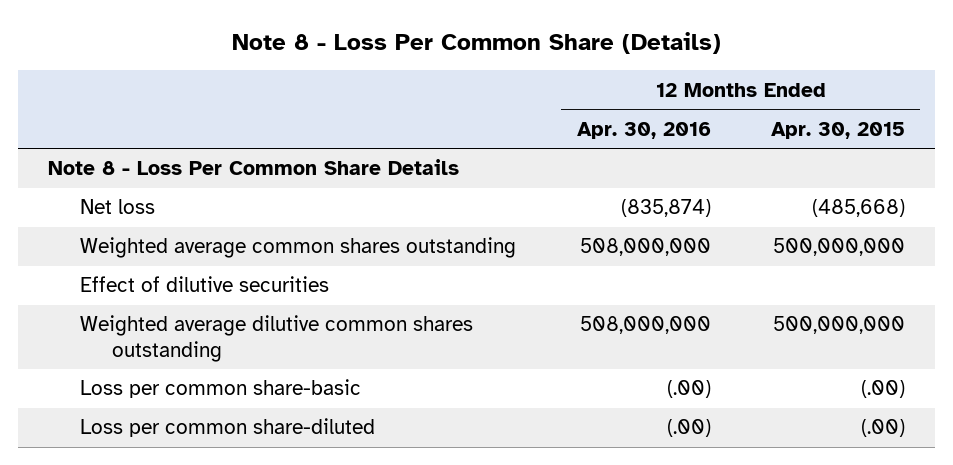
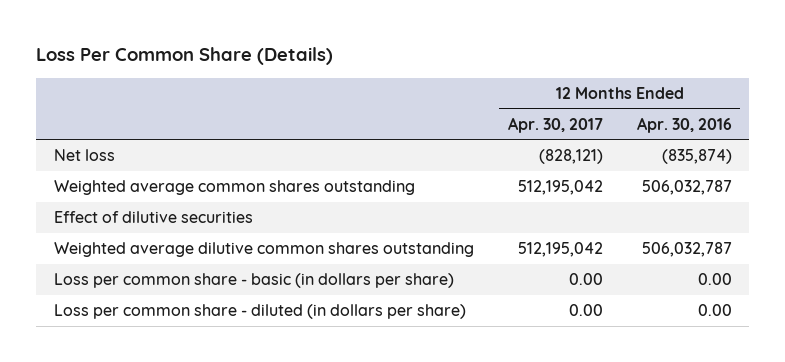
[231,31,721,54] Note 8 - Loss Per Common Share (Details) -> [36,47,334,66] Loss Per Common Share (Details)
[771,121,906,139] Apr. 30, 2015 -> none
none -> [507,116,603,133] Apr. 30, 2017
[48,159,460,176] Note 8 - Loss Per Common Share Details -> none
[579,238,711,257] 508,000,000 -> [641,180,732,196] 506,032,787
[579,316,711,335] 508,000,000 -> [641,242,732,258] 506,032,787
[80,379,362,399] Loss per common share-basic -> [53,273,454,289] Loss per common share - basic (in dollars per share)
[666,380,711,399] (.00) -> [697,273,732,286] 0.00
[80,418,376,438] Loss per common share-diluted -> [53,304,466,320] Loss per common share - diluted (in dollars per share)
[666,419,711,438] (.00) -> [697,304,732,317] 0.00

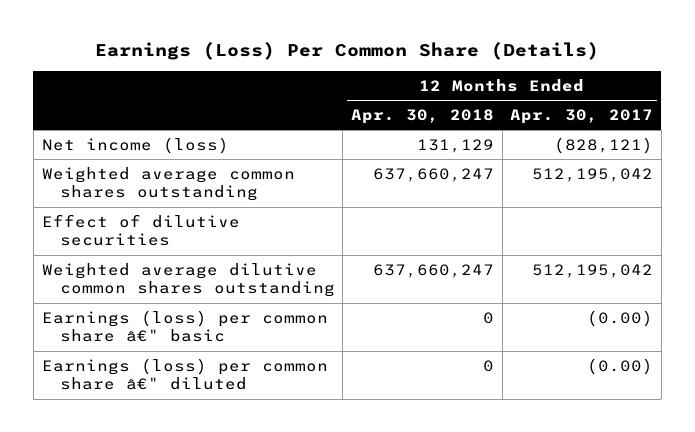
[36,47,334,66] Loss Per Common Share (Details) -> [95,42,600,61] Earnings (Loss) Per Common Share (Details)
[636,116,732,133] Apr. 30, 2016 -> none
none -> [350,108,494,124] Apr. 30, 2018
[53,149,115,162] Net loss -> [41,136,229,154] Net income (loss)
[53,273,454,289] Loss per common share - basic (in dollars per share) -> [41,309,328,343] Earnings (loss) per common share â€" basic
[568,273,603,286] 0.00 -> [587,309,654,327] (0.00)
[53,304,466,320] Loss per common share - diluted (in dollars per share) -> [41,357,328,391] Earnings (loss) per common share â€" diluted
[568,304,603,317] 0.00 -> [587,357,654,375] (0.00)

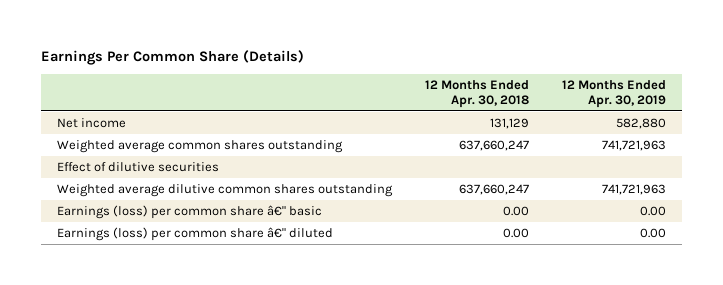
[95,42,600,61] Earnings (Loss) Per Common Share (Details) -> [41,49,305,65] Earnings Per Common Share (Details)
[510,108,654,124] Apr. 30, 2017 -> none
none -> [561,79,666,108] 12 Months Ended Apr. 30, 2019
[41,136,229,154] Net income (loss) -> [57,118,127,129] Net income
[482,311,494,324] 0 -> [503,206,530,217] 0.00
[482,359,494,372] 0 -> [503,228,530,239] 0.00

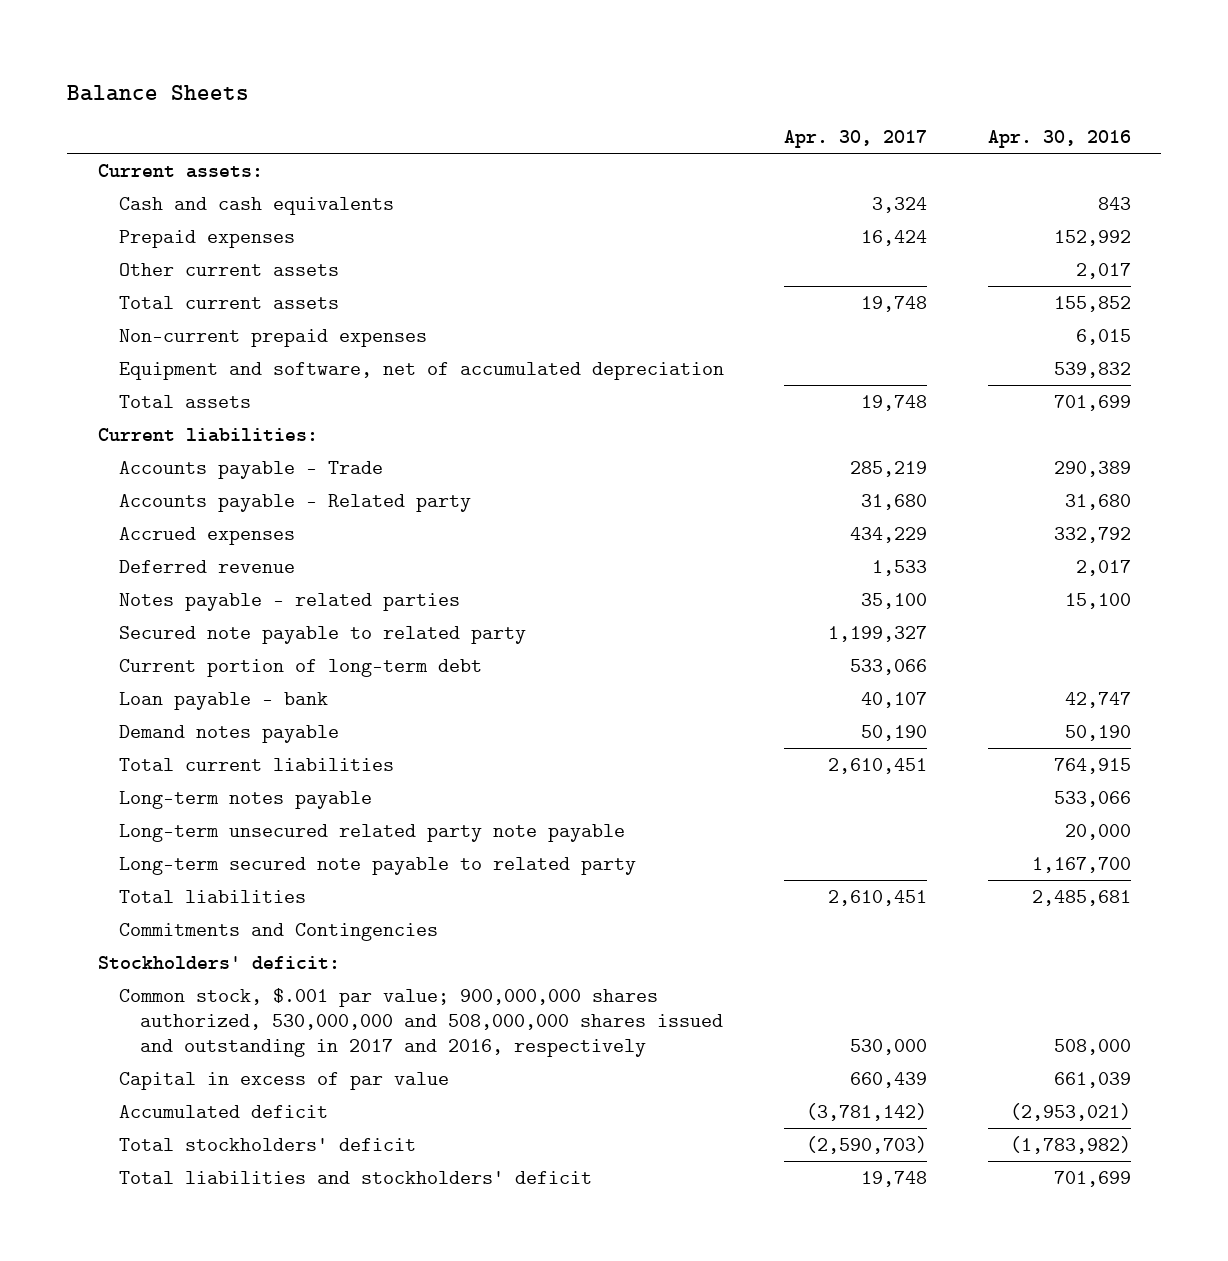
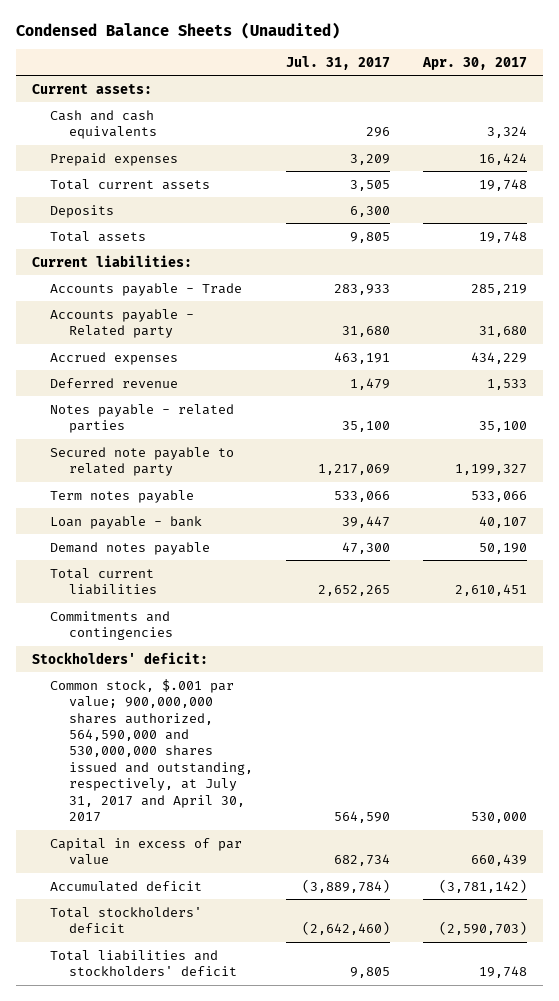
[67,84,250,101] Balance Sheets -> [15,21,340,39] Condensed Balance Sheets (Unaudited)
[987,130,1131,149] Apr. 30, 2016 -> none
none -> [285,55,390,70] Jul. 31, 2017
[118,262,339,276] Other current assets -> none
[118,328,427,347] Non-current prepaid expenses -> none
[118,361,724,380] Equipment and software, net of accumulated depreciation -> none
none -> [50,204,115,218] Deposits
[118,658,482,677] Current portion of long-term debt -> [50,489,195,503] Term notes payable
[118,790,372,809] Long-term notes payable -> none
[118,823,625,842] Long-term unsecured related party note payable -> none
[118,856,636,875] Long-term secured note payable to related party -> none
[118,889,306,903] Total liabilities -> none
[118,922,438,941] Commitments and Contingencies -> [50,610,173,641] Commitments and contingencies
[118,987,724,1057] Common stock, $.001 par value; 900,000,000 shares authorized, 530,000,000 and 508,000,000 shares issued and outstanding in 2017 and 2016, respectively -> [50,678,253,823] Common stock, $.001 par value; 900,000,000 shares authorized, 564,590,000 and 530,000,000 shares issued and outstanding, respectively, at July 31, 2017 and April 30, 2017

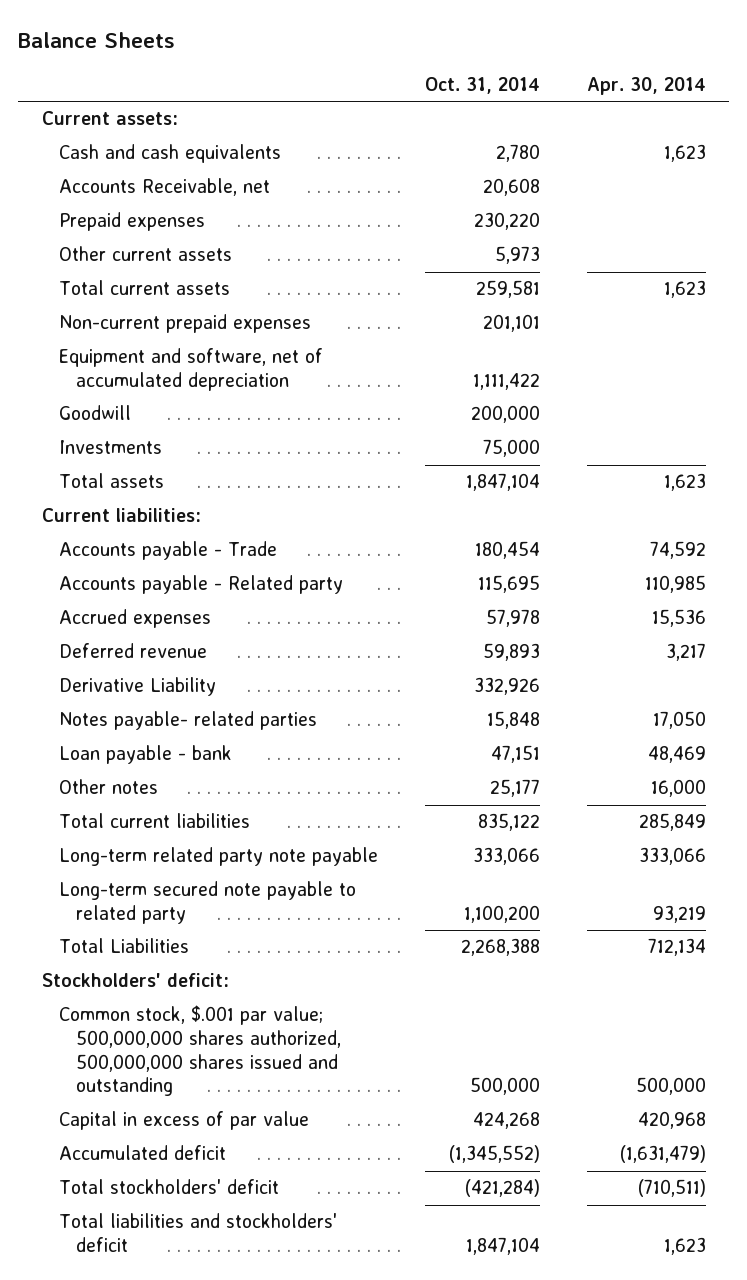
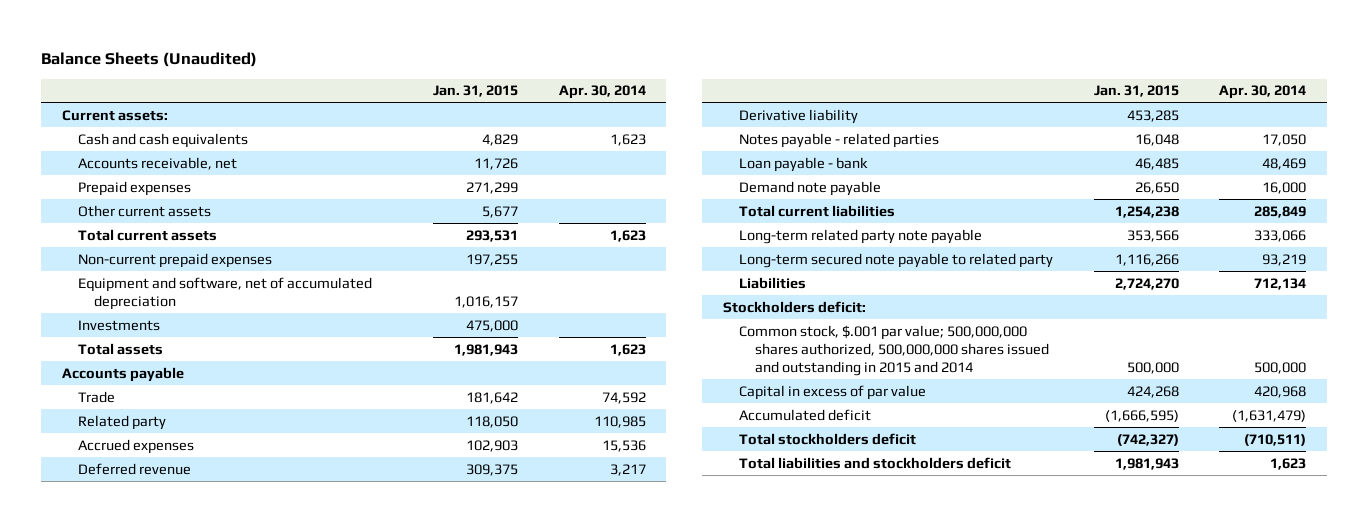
[18,32,176,49] Balance Sheets -> [41,52,258,68] Balance Sheets (Unaudited)
[424,77,540,95] Oct. 31, 2014 -> none
none -> [432,85,518,98] Jan. 31, 2015
[58,178,270,197] Accounts Receivable, net -> [78,156,238,170] Accounts receivable, net
[58,405,131,421] Goodwill -> none
[41,508,201,523] Current liabilities: -> none
none -> [61,366,184,382] Accounts payable
[58,541,277,561] Accounts payable - Trade -> [78,390,116,403] Trade
[58,575,343,595] Accounts payable - Related party -> [78,414,167,430] Related party
[58,677,216,697] Derivative Liability -> [738,108,858,124] Derivative liability
[58,711,317,731] Notes payable- related parties -> [738,132,939,148] Notes payable - related parties
[58,779,158,795] Other notes -> none
none -> [738,180,881,196] Demand note payable
[58,938,189,954] Total Liabilities -> [738,276,806,289] Liabilities
[41,973,229,988] Stockholders' deficit: -> [722,300,866,313] Stockholders deficit:
[58,1005,342,1097] Common stock, $.001 par value; 500,000,000 shares authorized, 500,000,000 shares issued and outstanding -> [738,324,1050,376] Common stock, $.001 par value; 500,000,000 shares authorized, 500,000,000 shares issued and outstanding in 2015 and 2014
[58,1179,279,1195] Total stockholders' deficit -> [738,432,916,445] Total stockholders deficit
[58,1213,337,1253] Total liabilities and stockholders' deficit -> [738,456,1011,469] Total liabilities and stockholders deficit

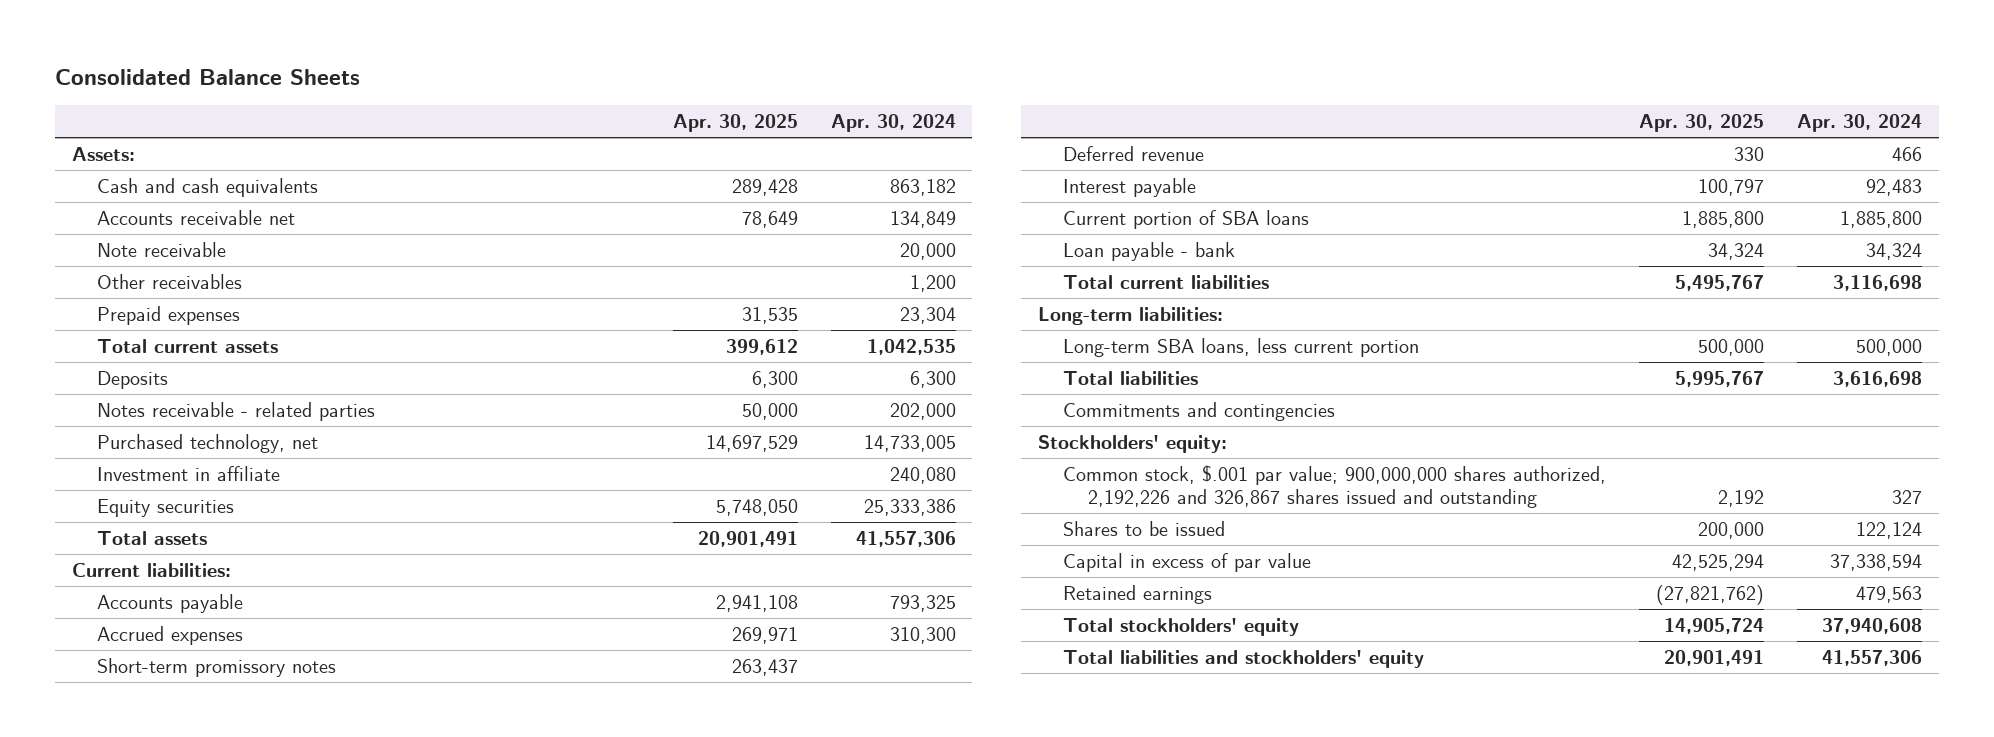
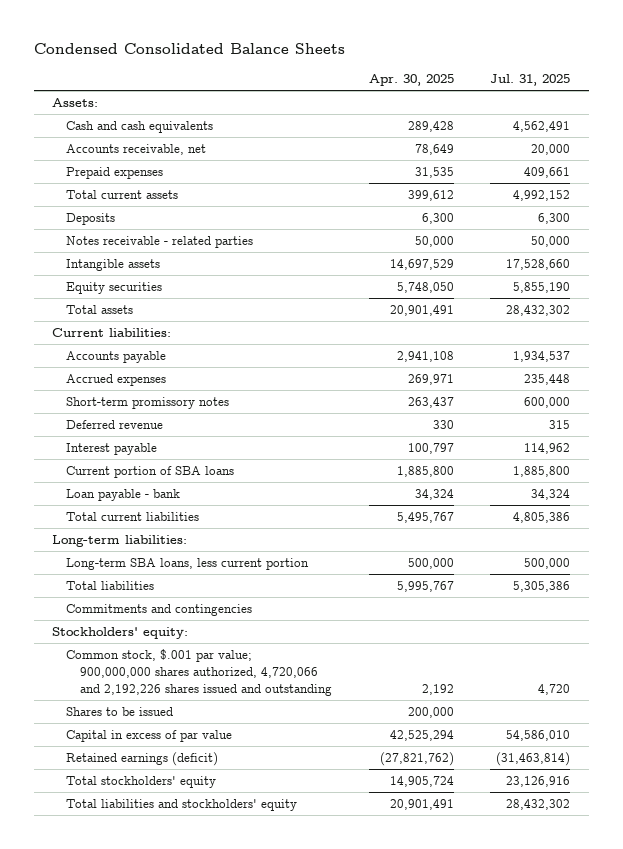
[55,69,361,86] Consolidated Balance Sheets -> [33,43,345,55] Condensed Consolidated Balance Sheets
[830,113,956,132] Apr. 30, 2024 -> none
none -> [490,74,571,87] Jul. 31, 2025
[96,241,226,257] Note receivable -> none
[96,273,242,289] Other receivables -> none
[96,209,295,225] Accounts receivable net -> [66,144,207,156] Accounts receivable, net
[96,465,280,481] Investment in affiliate -> none
[96,433,318,453] Purchased technology, net -> [66,259,161,272] Intangible assets
[1062,464,1606,508] Common stock, $.001 par value; 900,000,000 shares authorized, 2,192,226 and 326,867 shares issued and outstanding -> [66,649,333,696] Common stock, $.001 par value; 900,000,000 shares authorized, 4,720,066 and 2,192,226 shares issued and outstanding
[1062,584,1212,604] Retained earnings -> [66,752,219,767] Retained earnings (deficit)

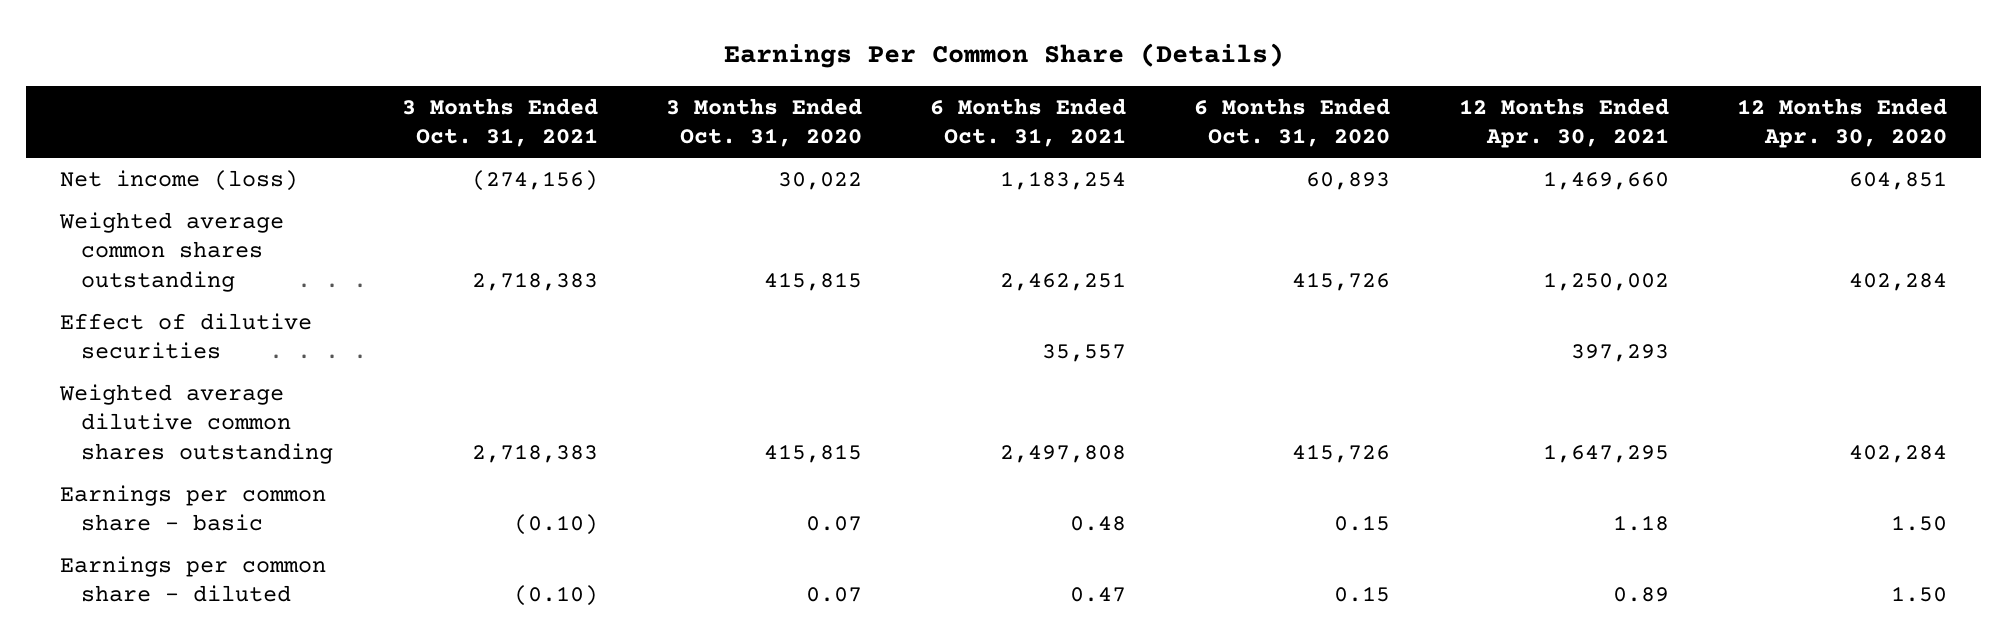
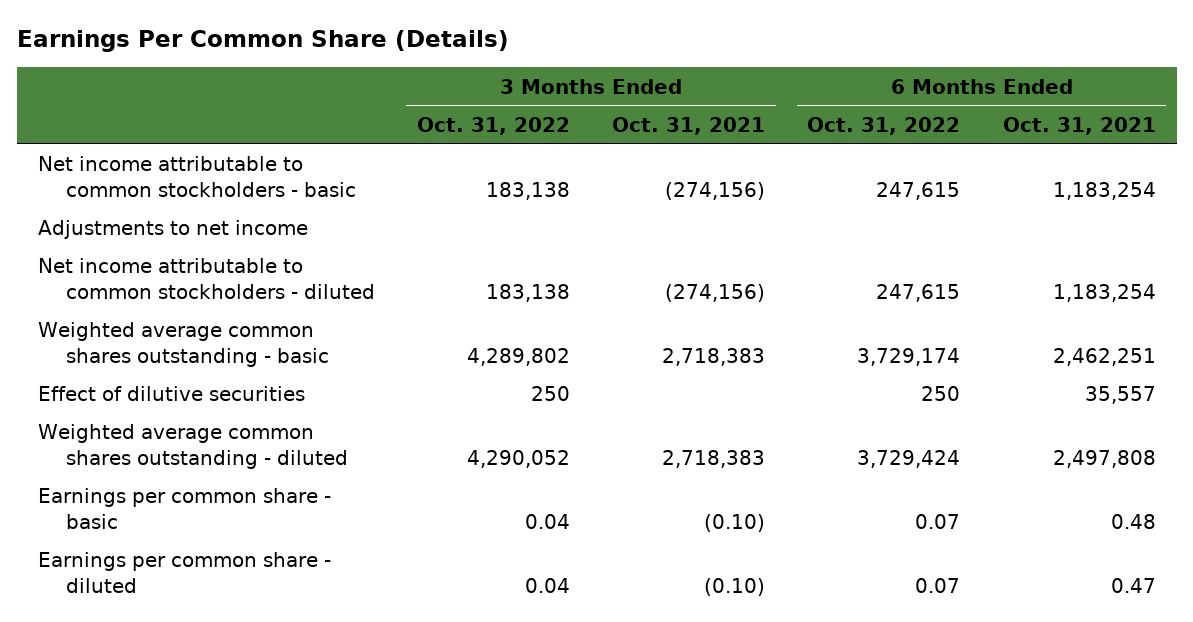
[665,97,862,147] 3 Months Ended Oct. 31, 2020 -> none
[1194,97,1391,147] 6 Months Ended Oct. 31, 2020 -> none
[1458,97,1669,148] 12 Months Ended Apr. 30, 2021 -> none
[1737,97,1948,148] 12 Months Ended Apr. 30, 2020 -> none
none -> [416,117,570,136] Oct. 31, 2022
none -> [807,117,961,136] Oct. 31, 2022
[60,169,299,191] Net income (loss) -> [37,156,356,197] Net income attributable to common stockholders - basic
none -> [37,220,308,240] Adjustments to net income
none -> [37,258,375,299] Net income attributable to common stockholders - diluted
[59,211,285,292] Weighted average common shares outstanding -> [37,322,329,367] Weighted average common shares outstanding - basic
[59,383,334,464] Weighted average dilutive common shares outstanding -> [37,424,348,469] Weighted average common shares outstanding - diluted

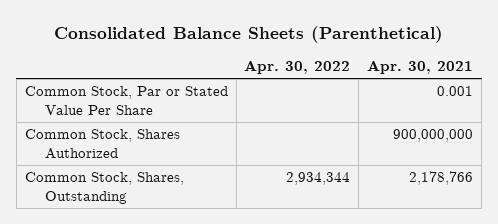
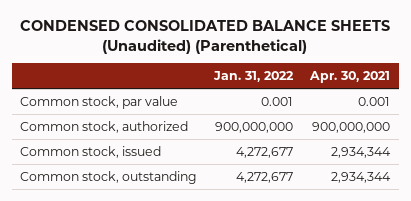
[53,26,443,44] Consolidated Balance Sheets (Parenthetical) -> [20,20,391,54] CONDENSED CONSOLIDATED BALANCE SHEETS (Unaudited) (Parenthetical)
[244,60,351,75] Apr. 30, 2022 -> none
none -> [213,70,295,82] Jan. 31, 2022
[24,86,228,115] Common Stock, Par or Stated Value Per Share -> [20,95,179,109] Common stock, par value
[24,129,180,159] Common Stock, Shares Authorized -> [20,120,189,133] Common stock, authorized
none -> [20,145,162,158] Common stock, issued
[24,172,184,204] Common Stock, Shares, Outstanding -> [20,170,198,184] Common stock, outstanding
[409,171,474,186] 2,178,766 -> [331,171,392,183] 2,934,344

